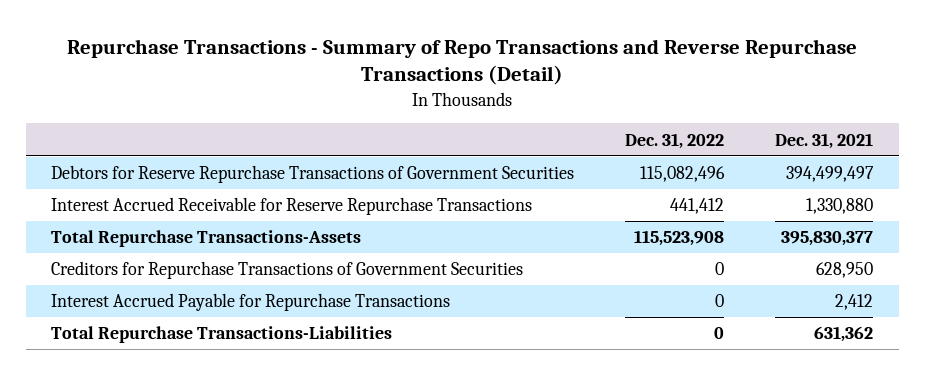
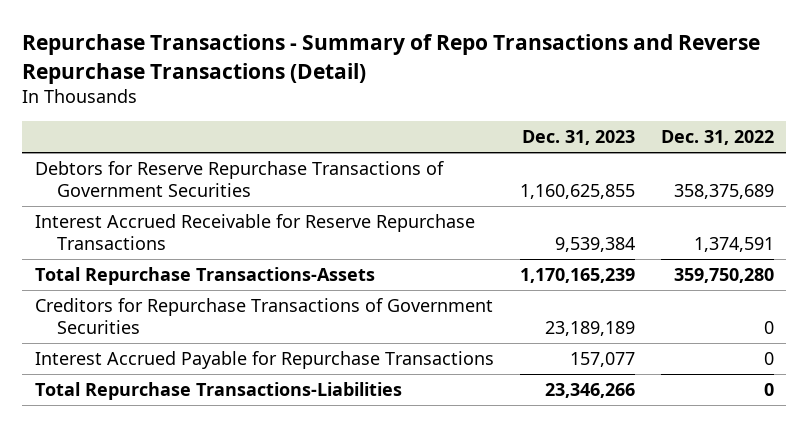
[775,132,874,149] Dec. 31, 2021 -> none
none -> [521,130,635,146] Dec. 31, 2023
[640,166,726,183] 115,082,496 -> [673,184,774,200] 358,375,689
[670,198,725,215] 441,412 -> [693,237,774,253] 1,374,591
[634,230,725,247] 115,523,908 -> [673,267,774,283] 359,750,280

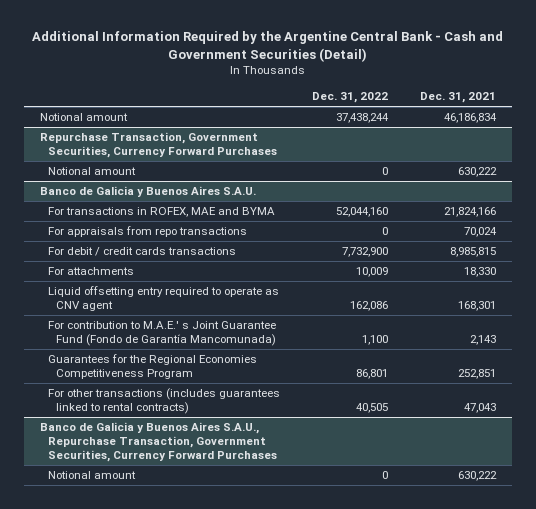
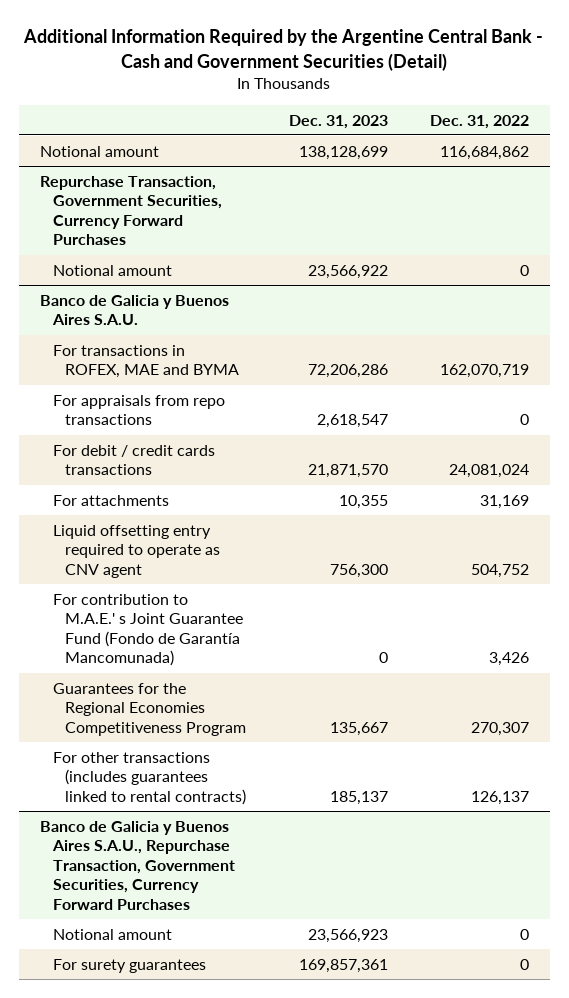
[420,92,497,104] Dec. 31, 2021 -> none
none -> [288,114,388,129] Dec. 31, 2023
[336,113,390,124] 37,438,244 -> [439,145,529,160] 116,684,862
[336,207,389,218] 52,044,160 -> [439,364,529,379] 162,070,719
[342,247,389,258] 7,732,900 -> [448,464,529,479] 24,081,024
[356,267,389,278] 10,009 -> [479,494,529,509] 31,169
[350,301,389,312] 162,086 -> [470,563,529,578] 504,752
[362,335,389,346] 1,100 -> [488,652,529,667] 3,426
[356,369,389,380] 86,801 -> [470,721,529,736] 270,307
[356,403,389,414] 40,505 -> [470,790,529,805] 126,137
none -> [52,958,206,973] For surety guarantees

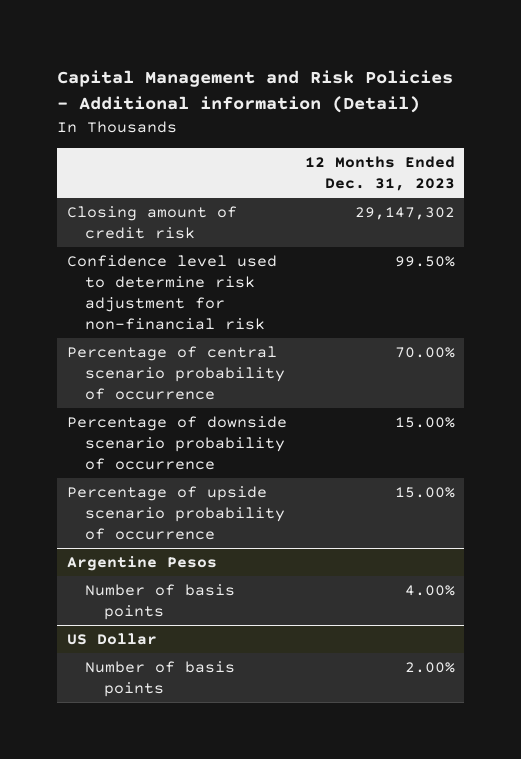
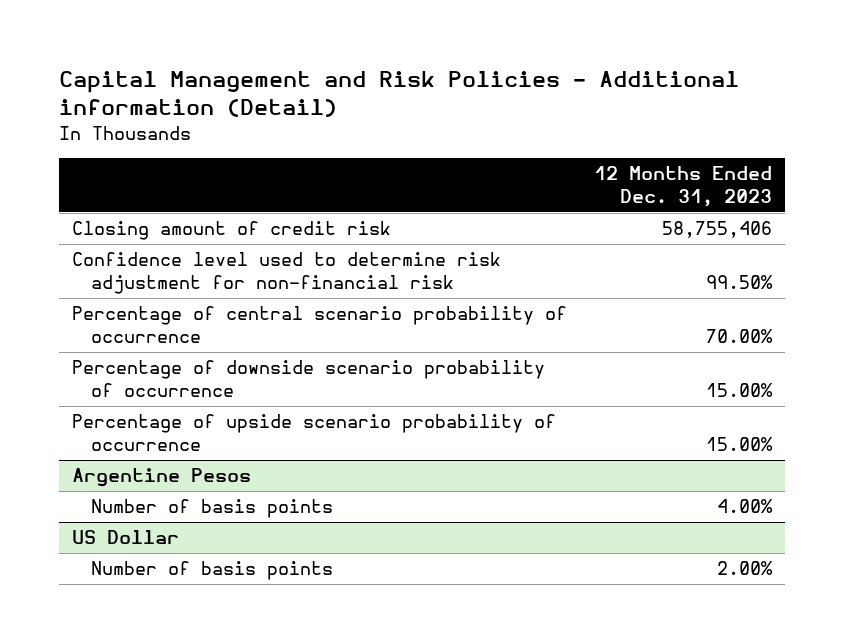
[354,206,455,220] 29,147,302 -> [661,221,772,239] 58,755,406

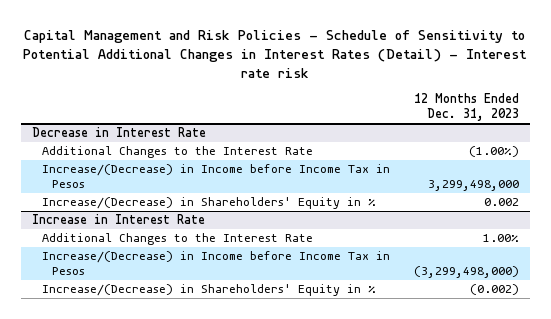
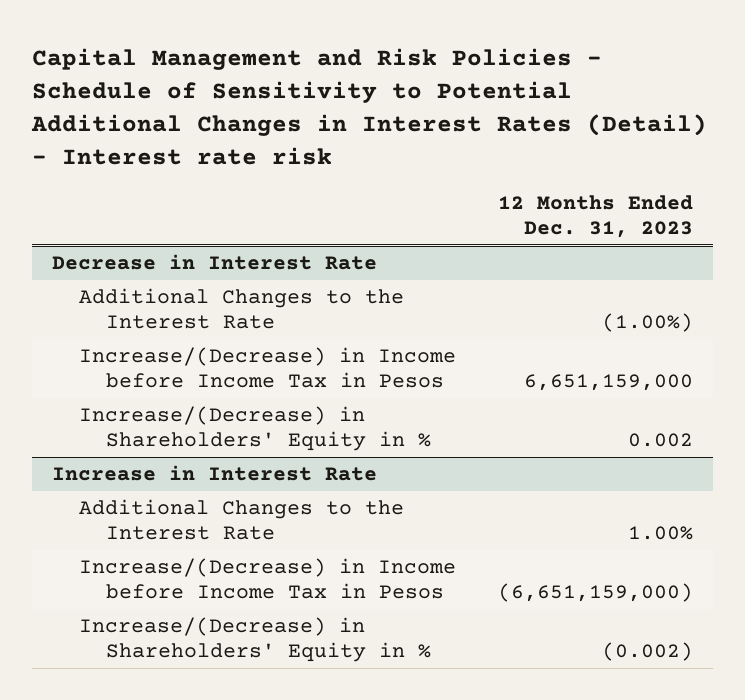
[427,180,519,192] 3,299,498,000 -> [523,374,693,392] 6,651,159,000
[413,266,519,279] (3,299,498,000) -> [497,583,693,603] (6,651,159,000)

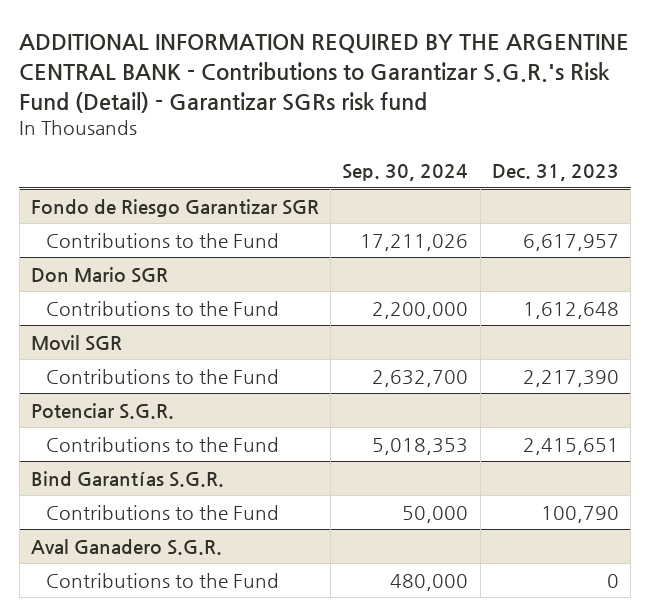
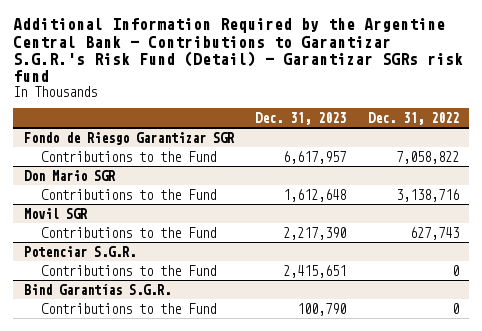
[19,34,630,113] ADDITIONAL INFORMATION REQUIRED BY THE ARGENTINE CENTRAL BANK - Contributions to Garantizar S.G.R.'s Risk Fund (Detail) - Garantizar SGRs risk fund -> [12,18,463,83] Additional Information Required by the Argentine Central Bank - Contributions to Garantizar S.G.R.'s Risk Fund (Detail) - Garantizar SGRs risk fund
[342,164,469,182] Sep. 30, 2024 -> none
none -> [367,111,459,125] Dec. 31, 2022
[31,538,223,555] Aval Ganadero S.G.R. -> none
[46,572,280,588] Contributions to the Fund -> none

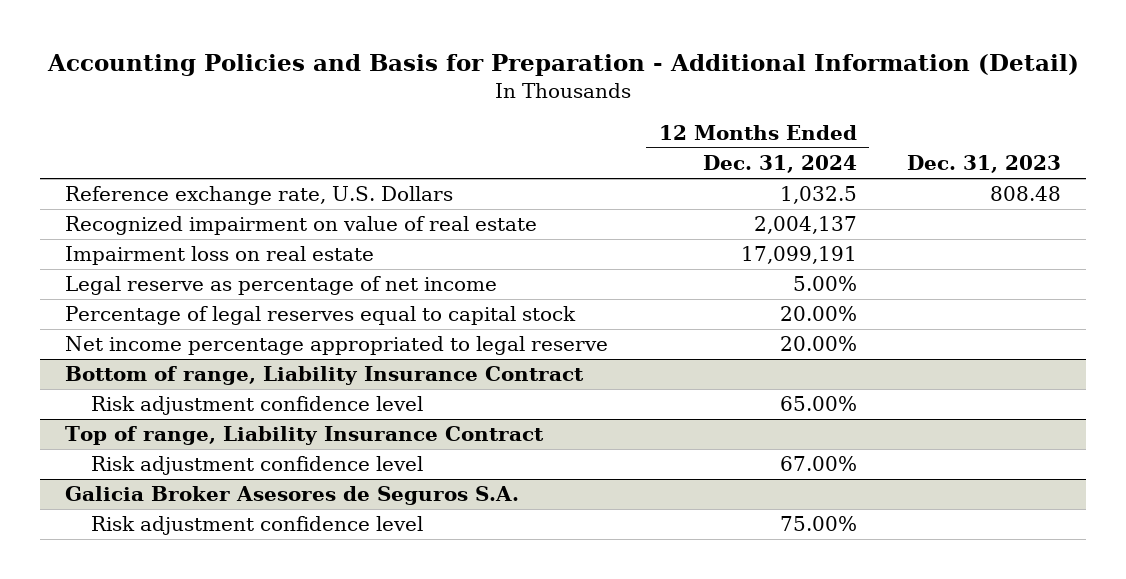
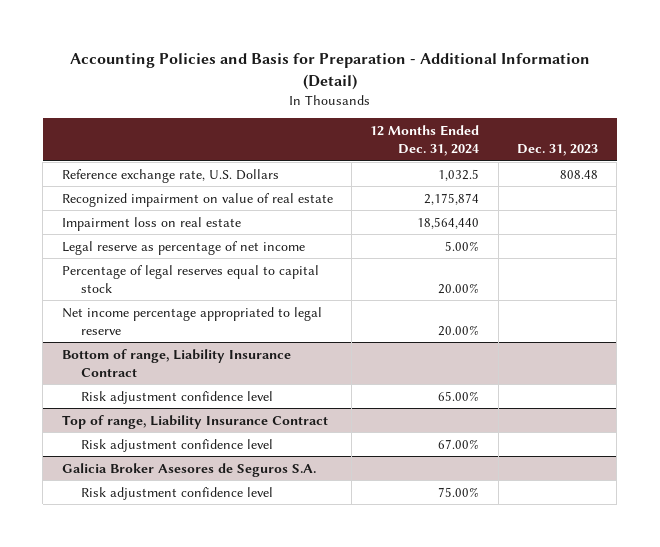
[753,216,857,235] 2,004,137 -> [424,192,480,205] 2,175,874
[740,246,857,265] 17,099,191 -> [417,216,480,229] 18,564,440

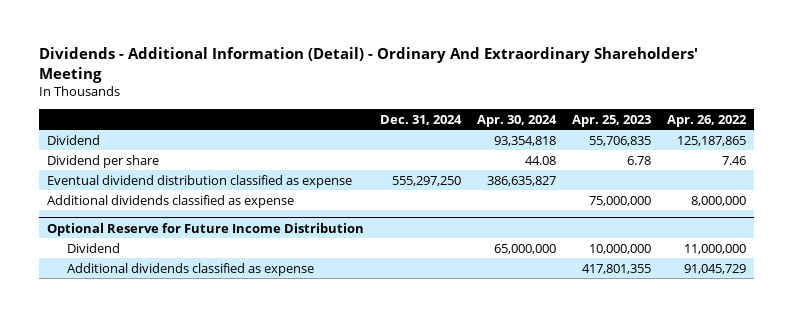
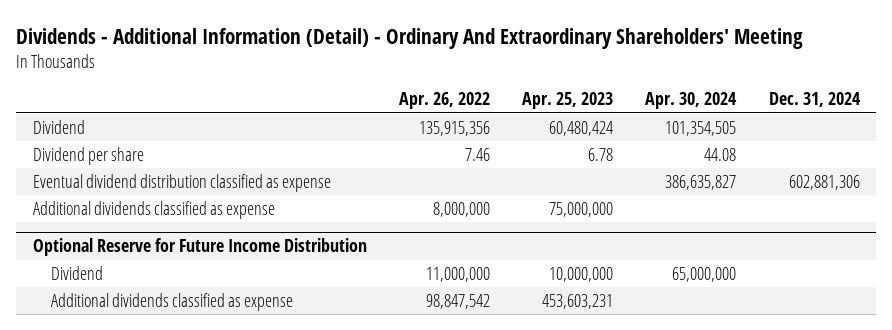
[493,135,556,146] 93,354,818 -> [665,120,737,136] 101,354,505
[588,135,651,146] 55,706,835 -> [549,120,614,136] 60,480,424
[676,135,746,146] 125,187,865 -> [418,120,490,136] 135,915,356
[391,175,461,186] 555,297,250 -> [788,174,860,190] 602,881,306
[581,263,651,274] 417,801,355 -> [542,293,614,309] 453,603,231
[683,263,746,274] 91,045,729 -> [425,293,490,309] 98,847,542

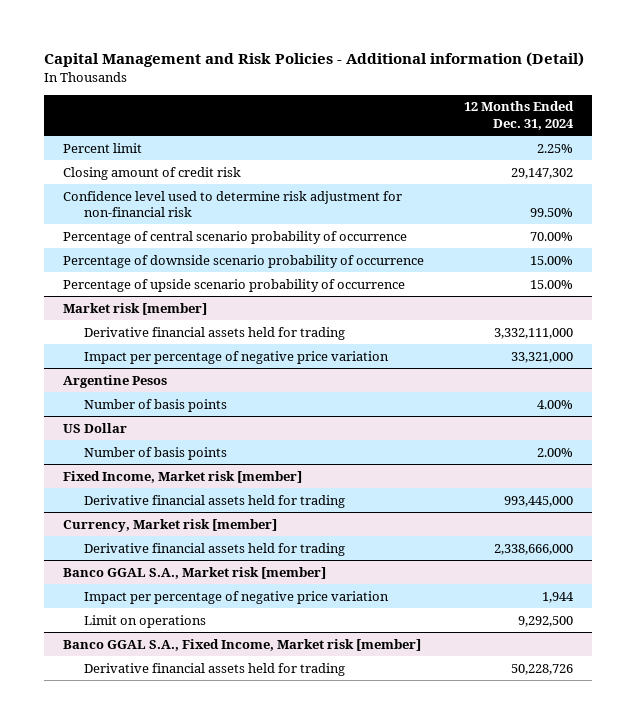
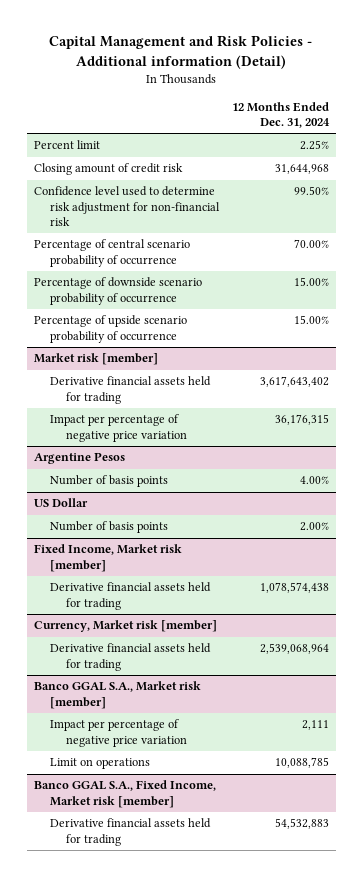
[510,167,573,179] 29,147,302 -> [275,164,330,175] 31,644,968
[493,327,573,339] 3,332,111,000 -> [260,376,330,388] 3,617,643,402
[510,351,573,363] 33,321,000 -> [275,414,330,426] 36,176,315
[503,495,573,507] 993,445,000 -> [260,582,330,594] 1,078,574,438
[493,543,573,555] 2,338,666,000 -> [260,643,330,655] 2,539,068,964
[541,591,574,603] 1,944 -> [302,720,330,731] 2,111
[517,615,573,627] 9,292,500 -> [275,757,330,769] 10,088,785
[510,663,573,675] 50,228,726 -> [275,818,330,830] 54,532,883

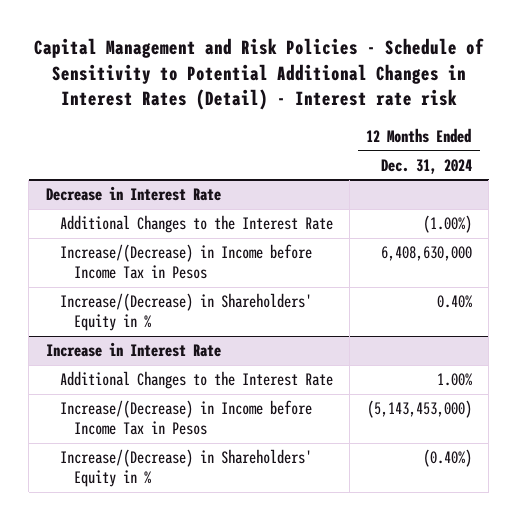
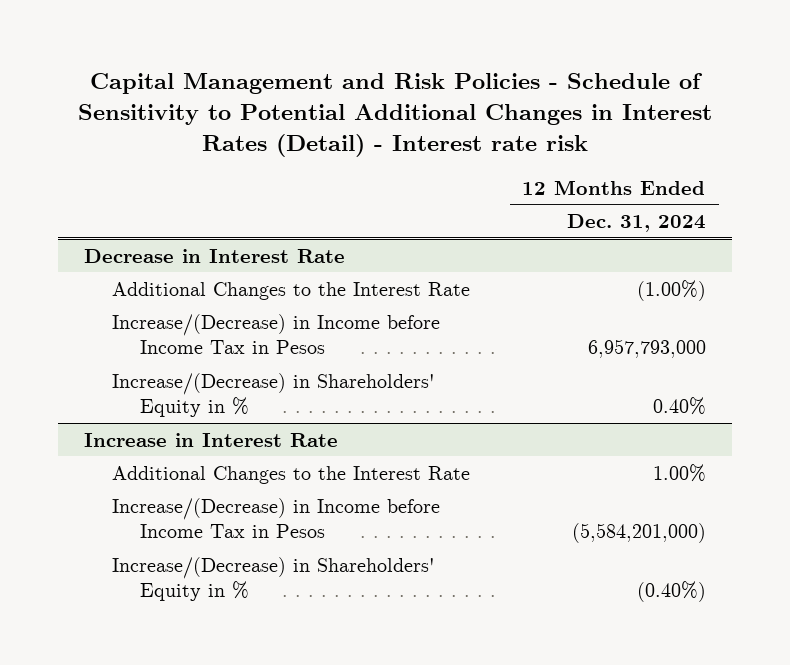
[380,246,472,262] 6,408,630,000 -> [587,338,706,358] 6,957,793,000
[366,400,472,419] (5,143,453,000) -> [571,522,706,543] (5,584,201,000)

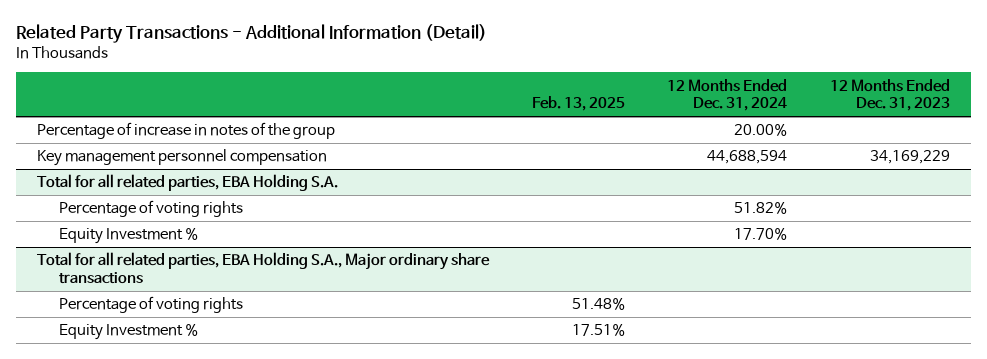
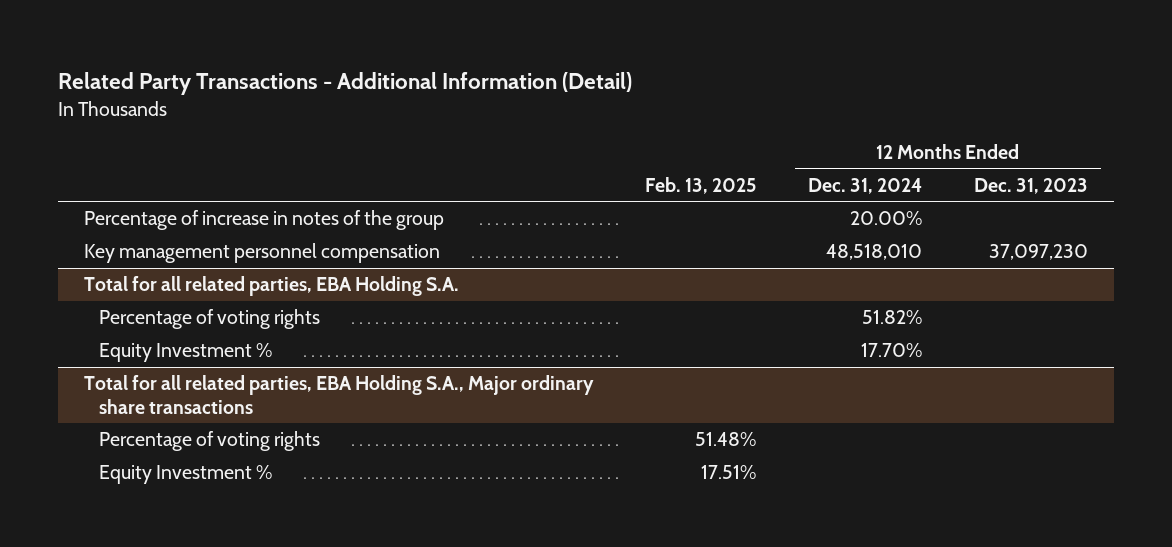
[707,150,788,165] 44,688,594 -> [826,244,923,261] 48,518,010
[869,150,950,165] 34,169,229 -> [988,244,1088,261] 37,097,230

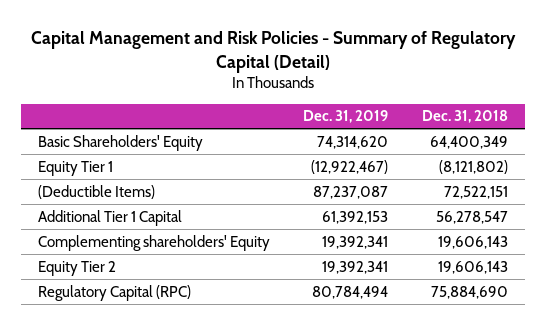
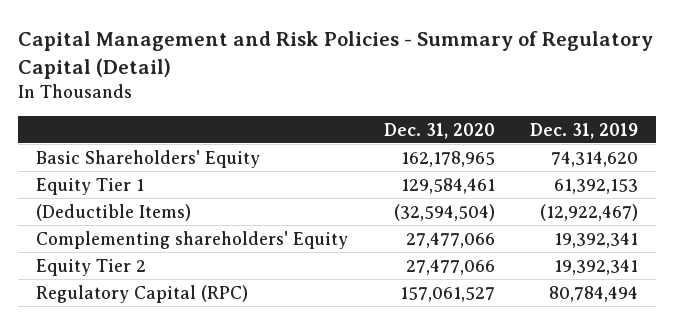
[422,110,509,124] Dec. 31, 2018 -> none
none -> [383,122,495,139] Dec. 31, 2020
[37,209,182,226] Additional Tier 1 Capital -> none
[311,159,389,174] (12,922,467) -> [554,178,639,194] 61,392,153
[313,185,389,199] 87,237,087 -> [540,203,639,221] (12,922,467)

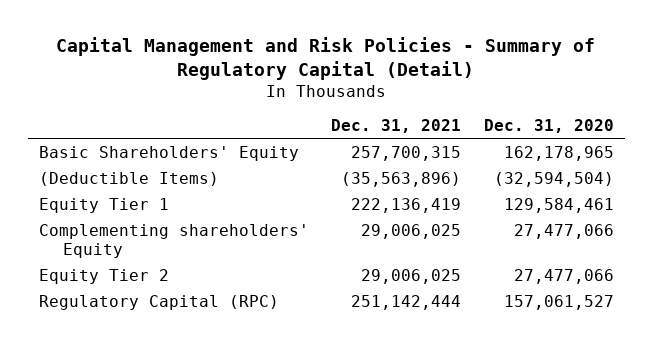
[530,122,639,139] Dec. 31, 2019 -> none
none -> [331,118,462,133] Dec. 31, 2021
[36,177,145,195] Equity Tier 1 -> [38,197,169,213] Equity Tier 1

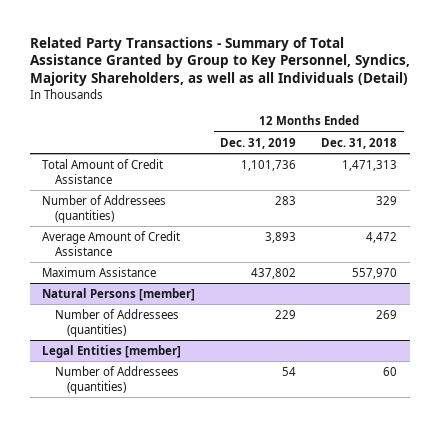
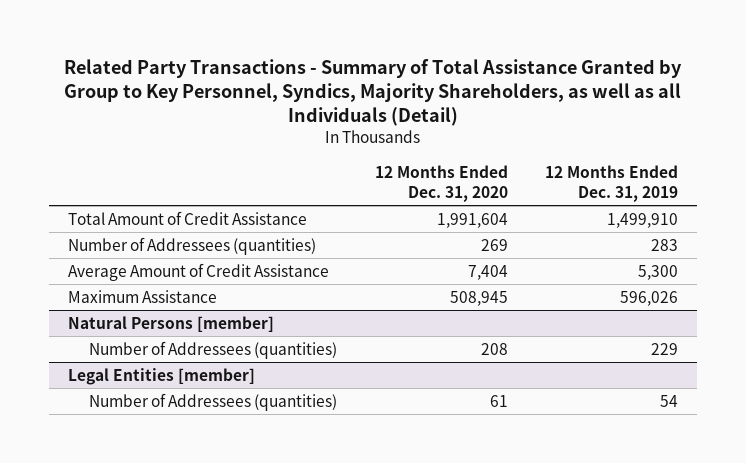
[321,137,398,149] Dec. 31, 2018 -> none
none -> [374,164,508,202] 12 Months Ended Dec. 31, 2020
[241,159,297,171] 1,101,736 -> [606,212,678,228] 1,499,910
[265,231,297,243] 3,893 -> [637,264,678,280] 5,300
[251,267,297,279] 437,802 -> [619,290,678,306] 596,026

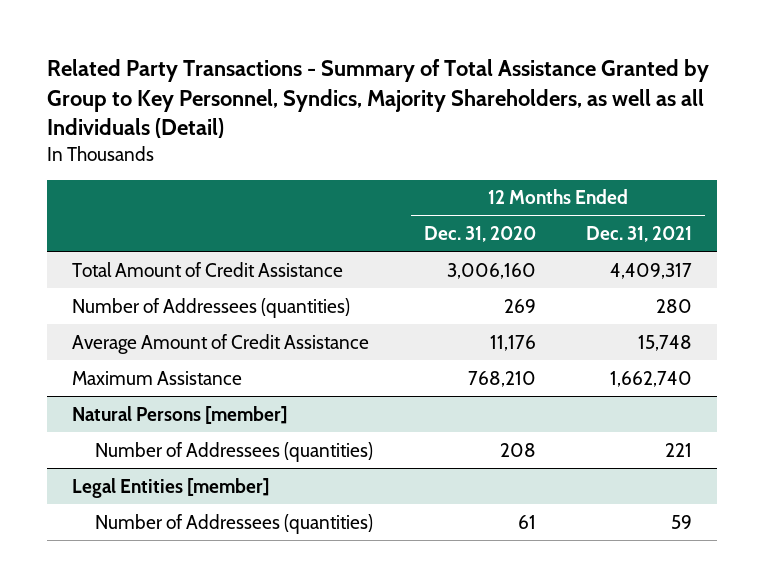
[544,164,678,202] 12 Months Ended Dec. 31, 2019 -> none
none -> [586,226,693,243] Dec. 31, 2021
[436,212,508,228] 1,991,604 -> [446,262,536,279] 3,006,160
[467,264,508,280] 7,404 -> [489,334,536,351] 11,176
[449,290,508,306] 508,945 -> [467,370,536,387] 768,210

